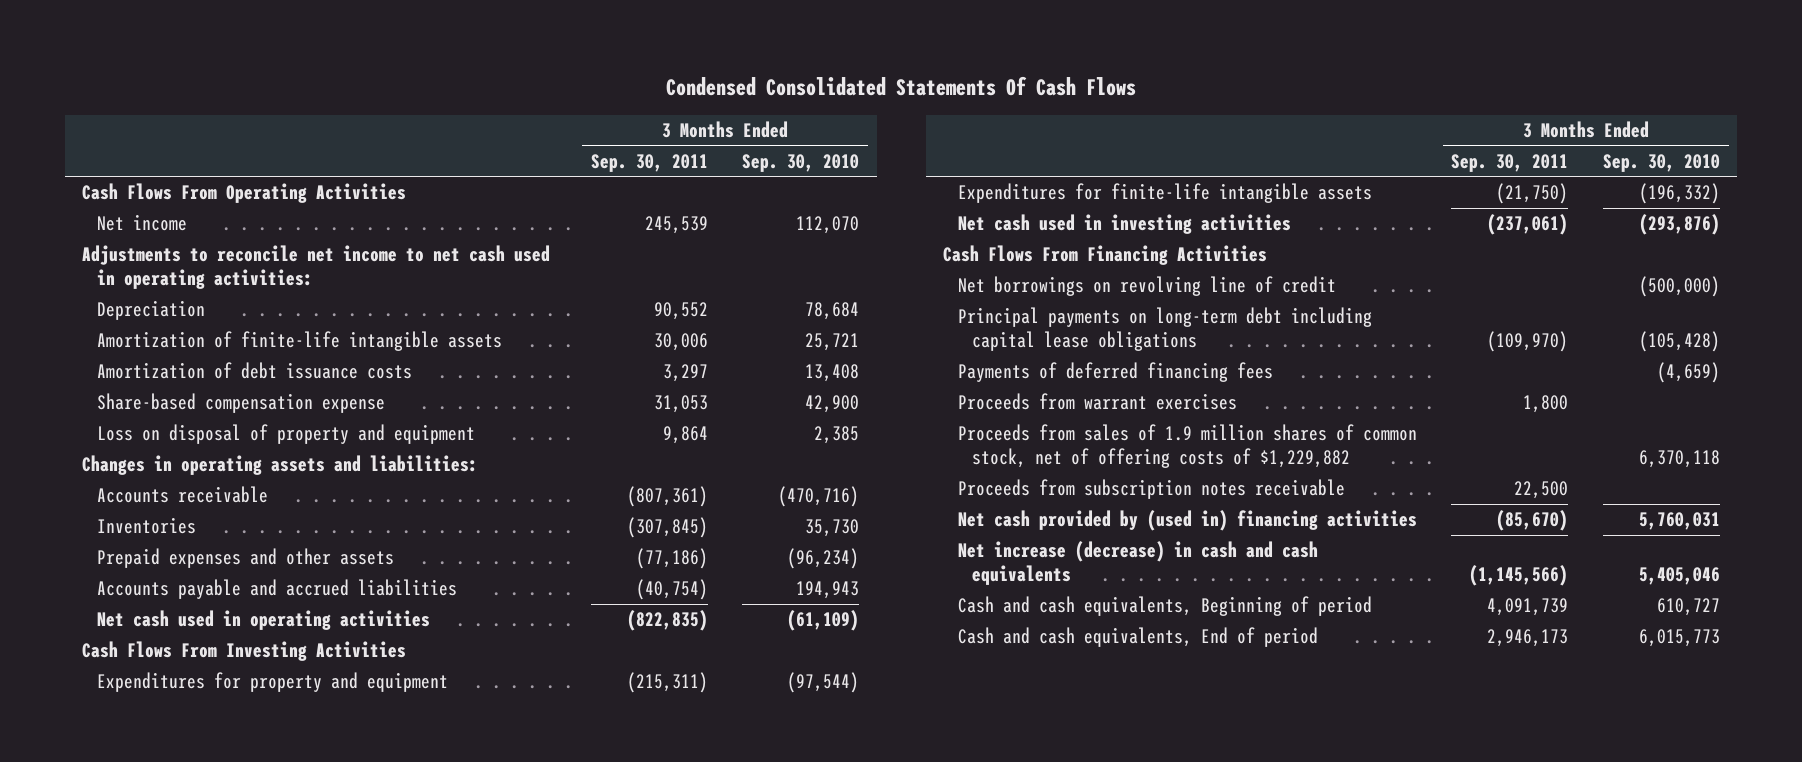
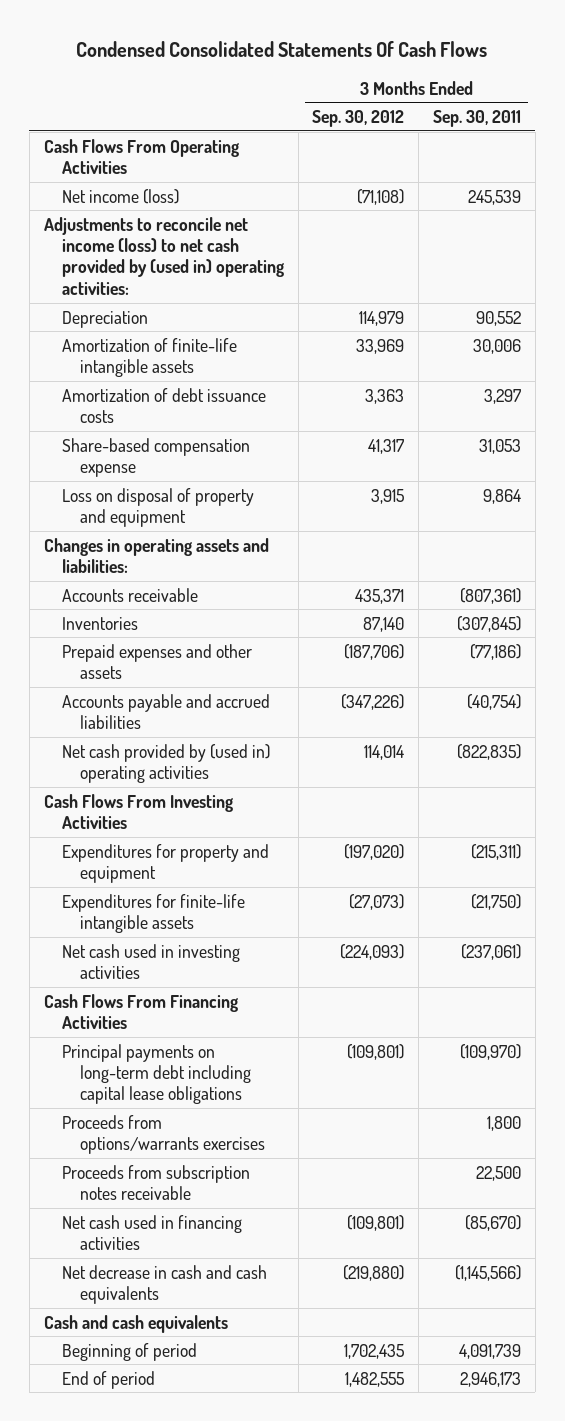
[742,153,860,172] Sep. 30, 2010 -> none
none -> [312,110,405,128] Sep. 30, 2012
[96,214,187,232] Net income -> [61,188,179,204] Net income (loss)
[82,245,551,290] Adjustments to reconcile net income to net cash used in operating activities: -> [43,216,284,295] Adjustments to reconcile net income (loss) to net cash provided by (used in) operating activities:
[96,610,430,631] Net cash used in operating activities -> [61,743,270,784] Net cash provided by (used in) operating activities
[957,276,1336,297] Net borrowings on revolving line of credit -> none
[957,362,1273,383] Payments of deferred financing fees -> none
[957,424,1417,469] Proceeds from sales of 1.9 million shares of common stock, net of offering costs of $1,229,882 -> none
[957,393,1237,411] Proceeds from warrant exercises -> [61,1114,265,1155] Proceeds from options/warrants exercises
[957,510,1417,532] Net cash provided by (used in) financing activities -> [61,1214,242,1251] Net cash used in financing activities
[957,541,1318,586] Net increase (decrease) in cash and cash equivalents -> [61,1264,267,1305] Net decrease in cash and cash equivalents
none -> [43,1314,228,1333] Cash and cash equivalents
[957,596,1372,617] Cash and cash equivalents, Beginning of period -> [61,1342,197,1361] Beginning of period
[957,627,1318,648] Cash and cash equivalents, End of period -> [61,1370,155,1389] End of period

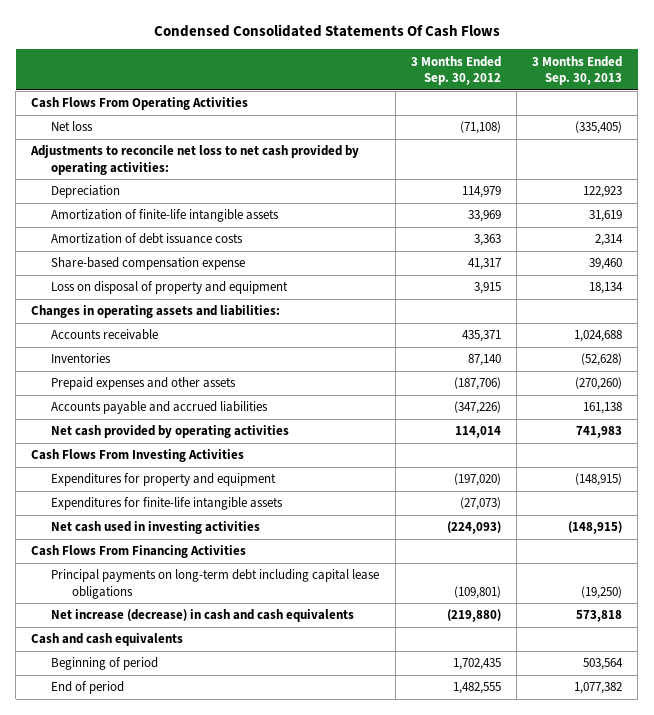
[432,110,521,128] Sep. 30, 2011 -> none
none -> [532,55,623,86] 3 Months Ended Sep. 30, 2013
[61,188,179,204] Net income (loss) -> [51,121,94,132] Net loss
[43,216,284,295] Adjustments to reconcile net income (loss) to net cash provided by (used in) operating activities: -> [30,145,360,175] Adjustments to reconcile net loss to net cash provided by operating activities:
[61,743,270,784] Net cash provided by (used in) operating activities -> [51,425,290,439] Net cash provided by operating activities
[61,1114,265,1155] Proceeds from options/warrants exercises -> none
[61,1164,250,1201] Proceeds from subscription notes receivable -> none
[61,1214,242,1251] Net cash used in financing activities -> none
[61,1264,267,1305] Net decrease in cash and cash equivalents -> [51,609,355,623] Net increase (decrease) in cash and cash equivalents

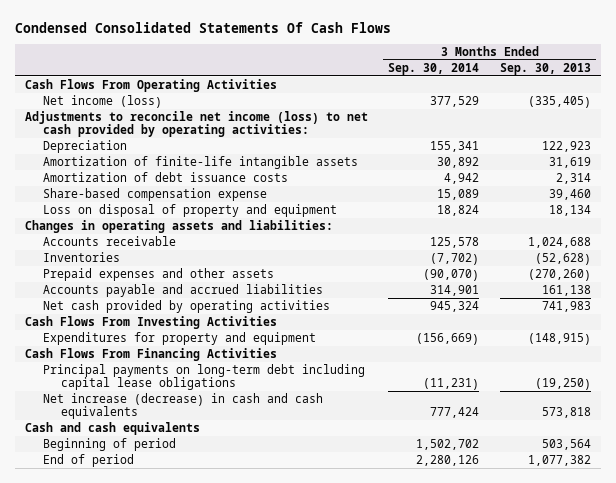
[410,55,501,86] 3 Months Ended Sep. 30, 2012 -> none
none -> [388,62,480,75] Sep. 30, 2014
[51,121,94,132] Net loss -> [42,95,162,109] Net income (loss)
[30,145,360,175] Adjustments to reconcile net loss to net cash provided by operating activities: -> [25,111,369,138] Adjustments to reconcile net income (loss) to net cash provided by operating activities:
[51,497,284,511] Expenditures for finite-life intangible assets -> none
[51,521,261,535] Net cash used in investing activities -> none

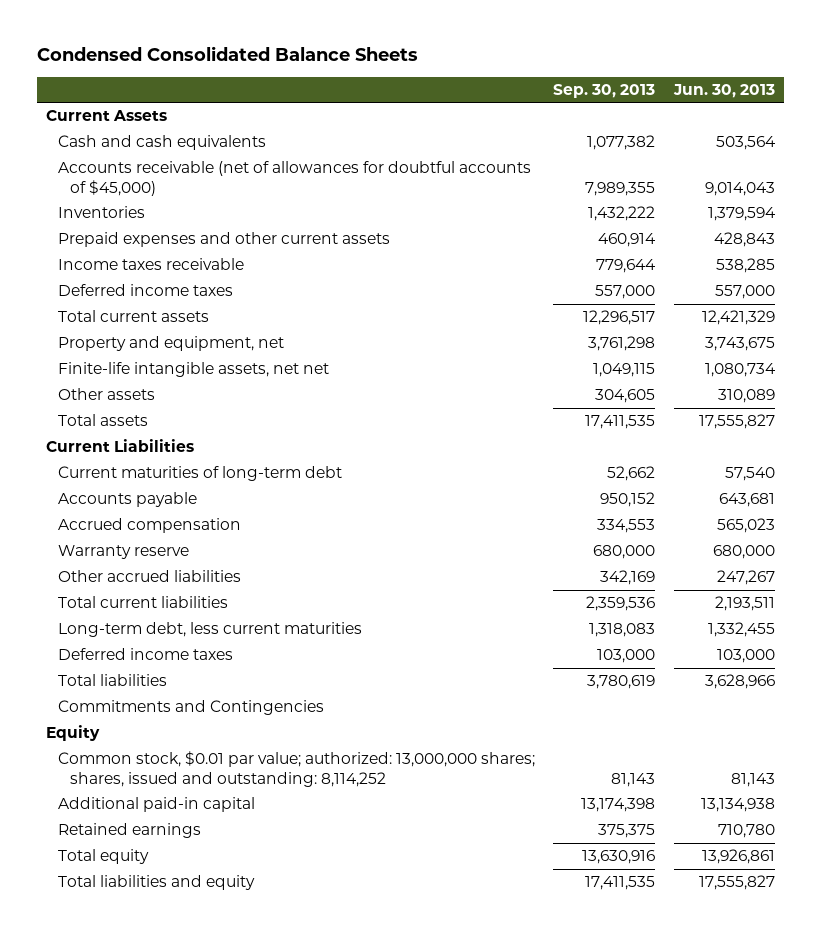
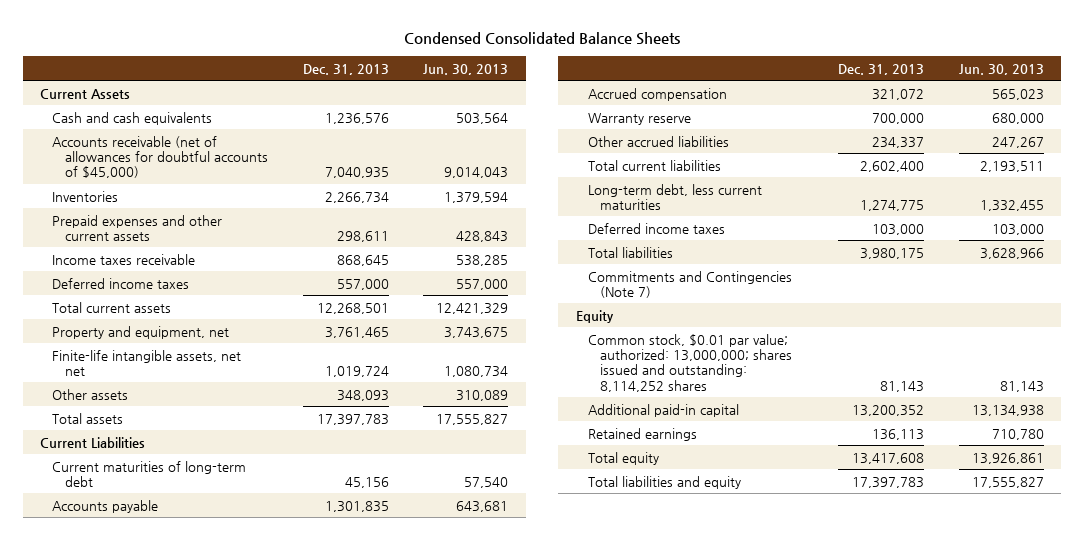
[553,83,656,98] Sep. 30, 2013 -> none
none -> [302,63,389,75] Dec. 31, 2013
[57,700,324,716] Commitments and Contingencies -> [587,270,792,298] Commitments and Contingencies (Note 7)
[57,751,535,787] Common stock, $0.01 par value; authorized: 13,000,000 shares; shares, issued and outstanding: 8,114,252 -> [587,333,793,392] Common stock, $0.01 par value; authorized: 13,000,000; shares issued and outstanding: 8,114,252 shares

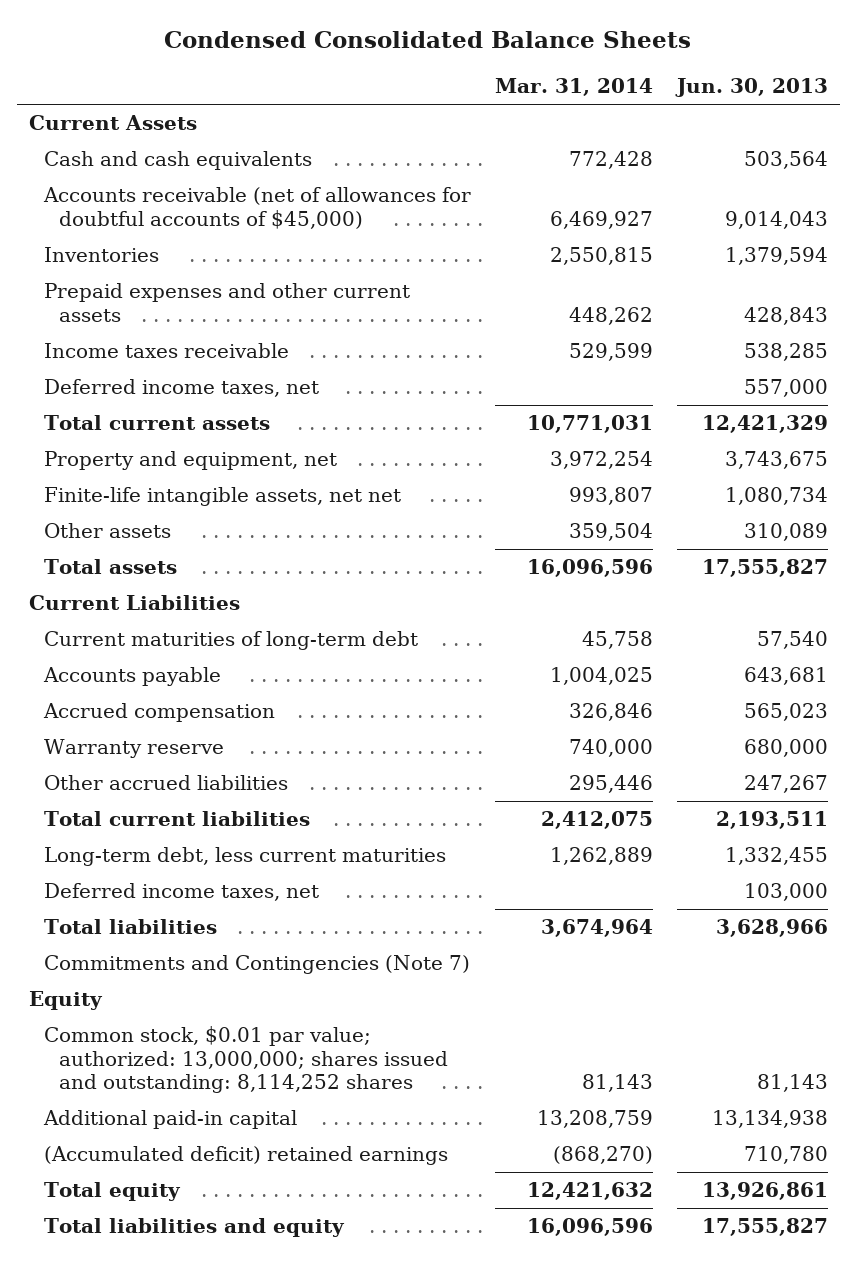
[302,63,389,75] Dec. 31, 2013 -> none
none -> [494,78,653,97] Mar. 31, 2014
[52,277,190,289] Deferred income taxes -> [43,379,319,398] Deferred income taxes, net
[587,222,725,234] Deferred income taxes -> [43,883,319,902] Deferred income taxes, net
[587,427,697,441] Retained earnings -> [43,1146,448,1166] (Accumulated deficit) retained earnings

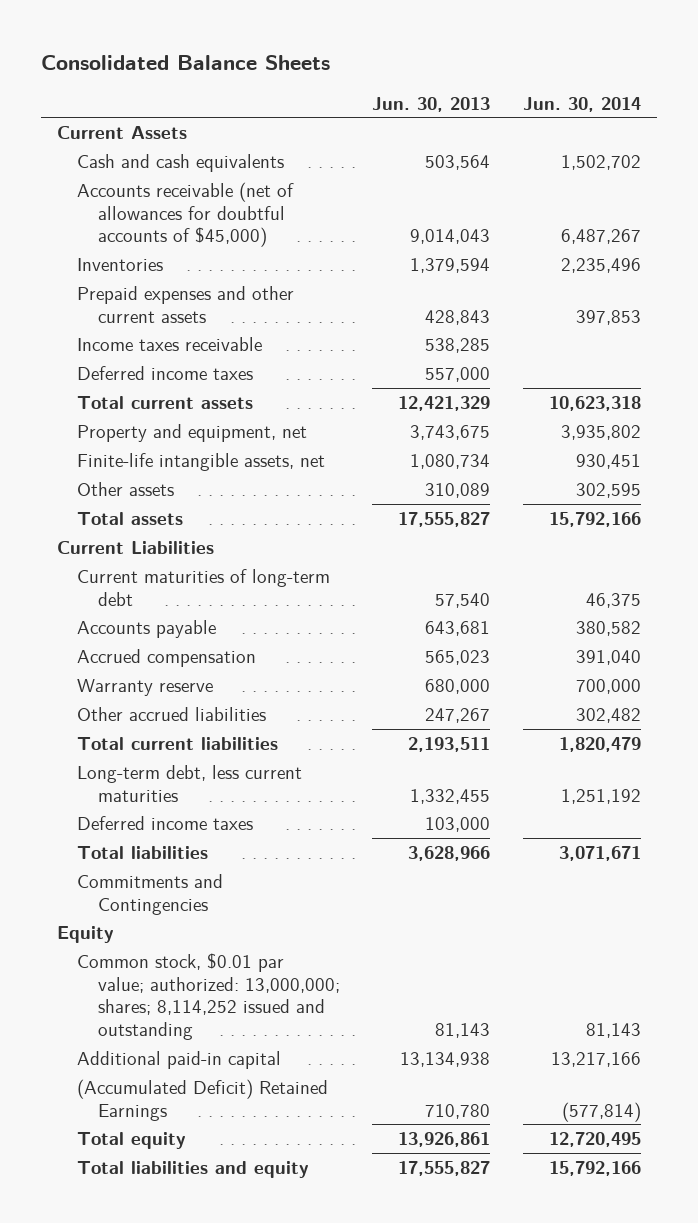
[164,30,692,48] Condensed Consolidated Balance Sheets -> [40,54,330,70] Consolidated Balance Sheets
[494,78,653,97] Mar. 31, 2014 -> none
none -> [522,96,641,112] Jun. 30, 2014
[43,379,319,398] Deferred income taxes, net -> [77,365,254,380] Deferred income taxes
[43,487,401,507] Finite-life intangible assets, net net -> [77,452,326,471] Finite-life intangible assets, net
[43,883,319,902] Deferred income taxes, net -> [77,815,254,830] Deferred income taxes
[43,955,470,975] Commitments and Contingencies (Note 7) -> [77,873,224,915] Commitments and Contingencies
[43,1026,448,1094] Common stock, $0.01 par value; authorized: 13,000,000; shares issued and outstanding: 8,114,252 shares -> [77,952,340,1041] Common stock, $0.01 par value; authorized: 13,000,000; shares; 8,114,252 issued and outstanding
[43,1146,448,1166] (Accumulated deficit) retained earnings -> [77,1078,329,1121] (Accumulated Deficit) Retained Earnings

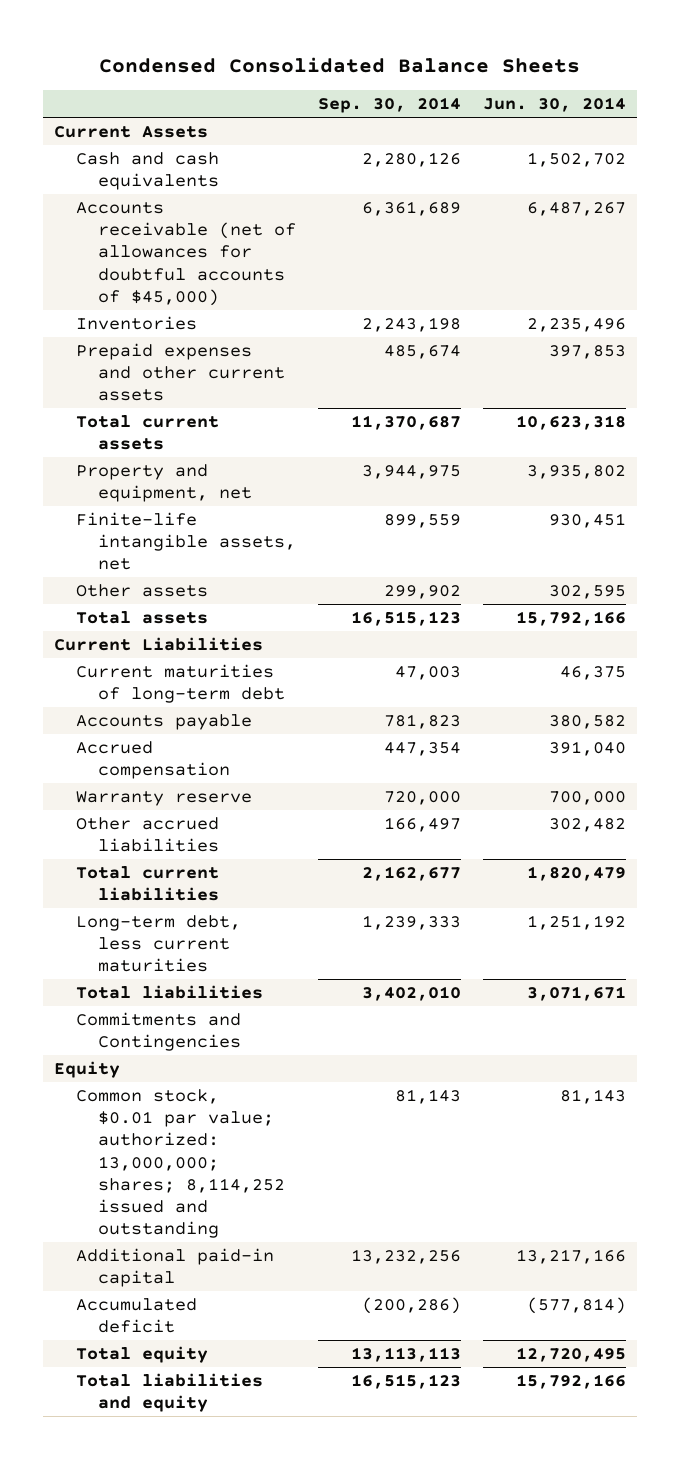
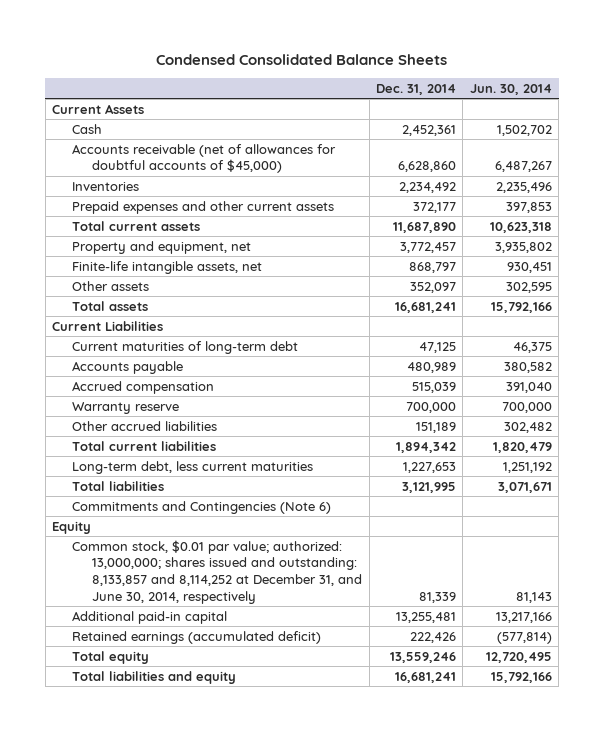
[318,97,462,114] Sep. 30, 2014 -> none
none -> [376,83,457,95] Dec. 31, 2014
[76,151,220,191] Cash and cash equivalents -> [72,123,103,134] Cash
[76,1011,242,1052] Commitments and Contingencies -> [72,500,332,514] Commitments and Contingencies (Note 6)
[76,1088,286,1239] Common stock, $0.01 par value; authorized: 13,000,000; shares; 8,114,252 issued and outstanding -> [72,539,363,604] Common stock, $0.01 par value; authorized: 13,000,000; shares issued and outstanding: 8,133,857 and 8,114,252 at December 31, and June 30, 2014, respectively
[76,1297,198,1334] Accumulated deficit -> [72,630,322,644] Retained earnings (accumulated deficit)

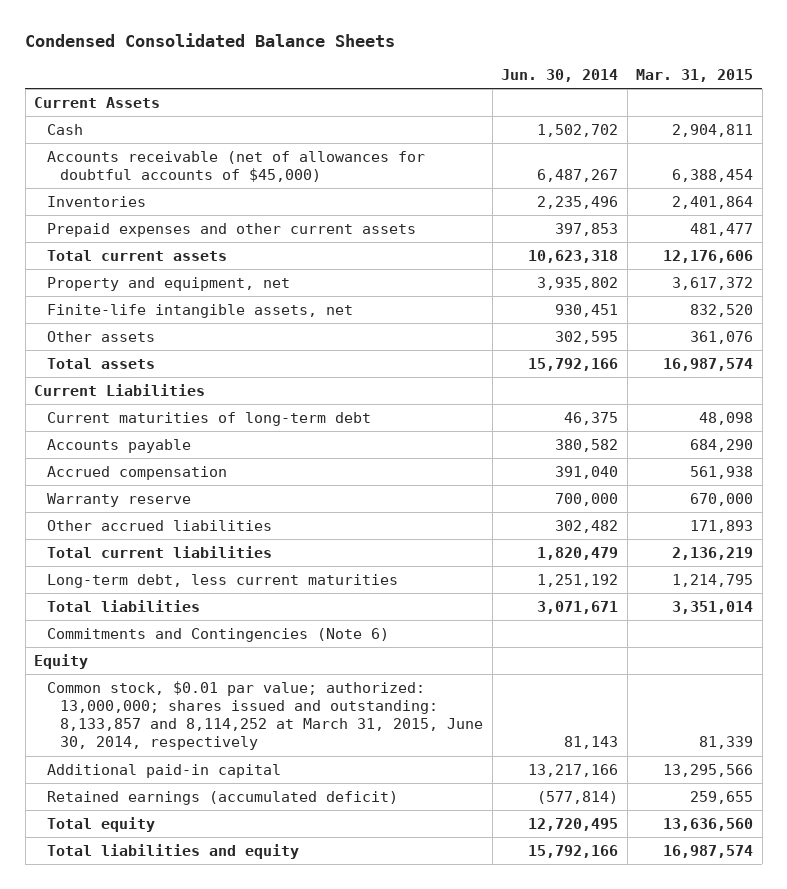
[376,83,457,95] Dec. 31, 2014 -> none
none -> [636,69,754,83] Mar. 31, 2015
[72,539,363,604] Common stock, $0.01 par value; authorized: 13,000,000; shares issued and outstanding: 8,133,857 and 8,114,252 at December 31, and June 30, 2014, respectively -> [47,680,484,751] Common stock, $0.01 par value; authorized: 13,000,000; shares issued and outstanding: 8,133,857 and 8,114,252 at March 31, 2015, June 30, 2014, respectively

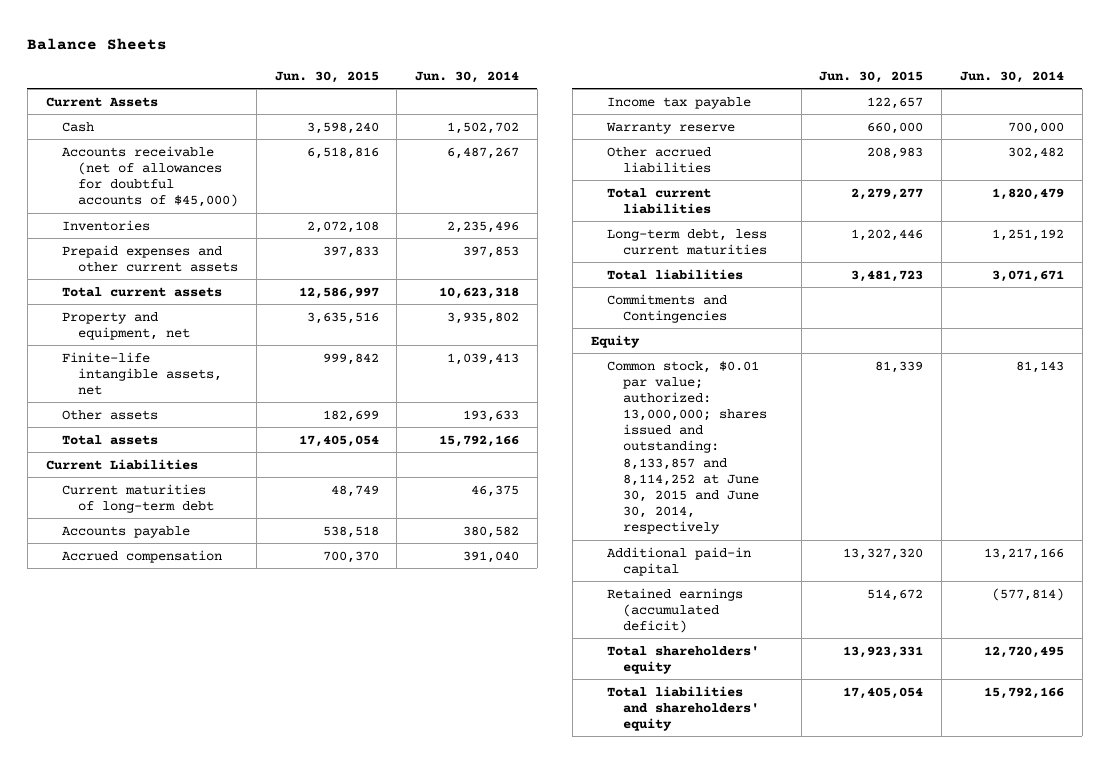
[25,33,396,48] Condensed Consolidated Balance Sheets -> [27,38,168,51] Balance Sheets
[636,69,754,83] Mar. 31, 2015 -> none
none -> [274,70,379,83] Jun. 30, 2015
[555,303,619,317] 930,451 -> [447,352,520,365] 1,039,413
[555,330,619,344] 302,595 -> [463,409,520,422] 193,633
none -> [606,96,751,109] Income tax payable
[47,627,390,642] Commitments and Contingencies (Note 6) -> [606,293,727,323] Commitments and Contingencies
[47,680,484,751] Common stock, $0.01 par value; authorized: 13,000,000; shares issued and outstanding: 8,133,857 and 8,114,252 at March 31, 2015, June 30, 2014, respectively -> [606,360,767,535] Common stock, $0.01 par value; authorized: 13,000,000; shares issued and outstanding: 8,133,857 and 8,114,252 at June 30, 2015 and June 30, 2014, respectively
[47,816,156,832] Total equity -> [606,645,759,674] Total shareholders' equity
[47,843,300,859] Total liabilities and equity -> [606,685,759,731] Total liabilities and shareholders' equity

